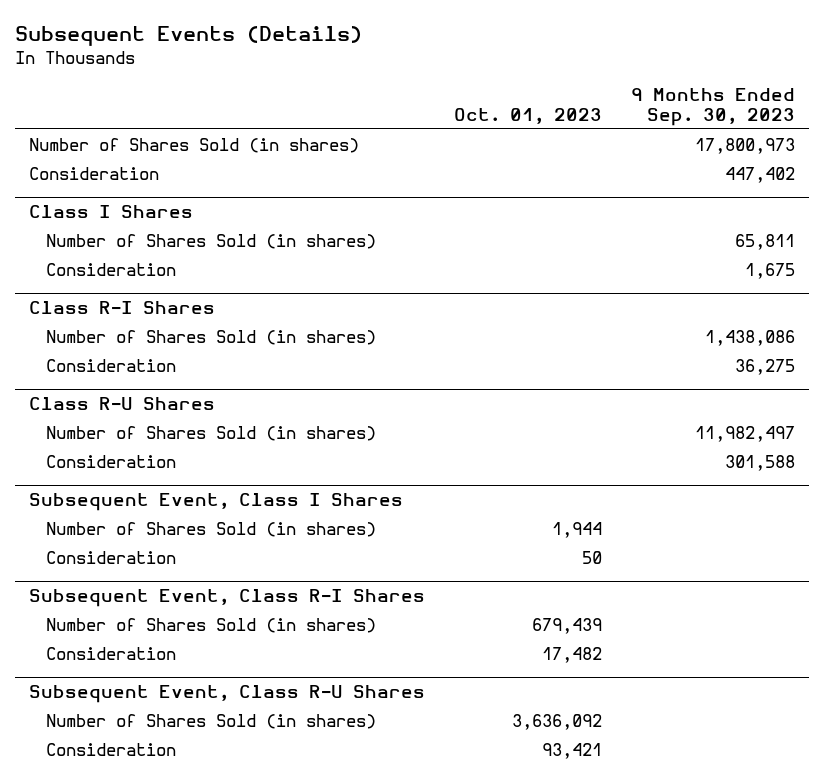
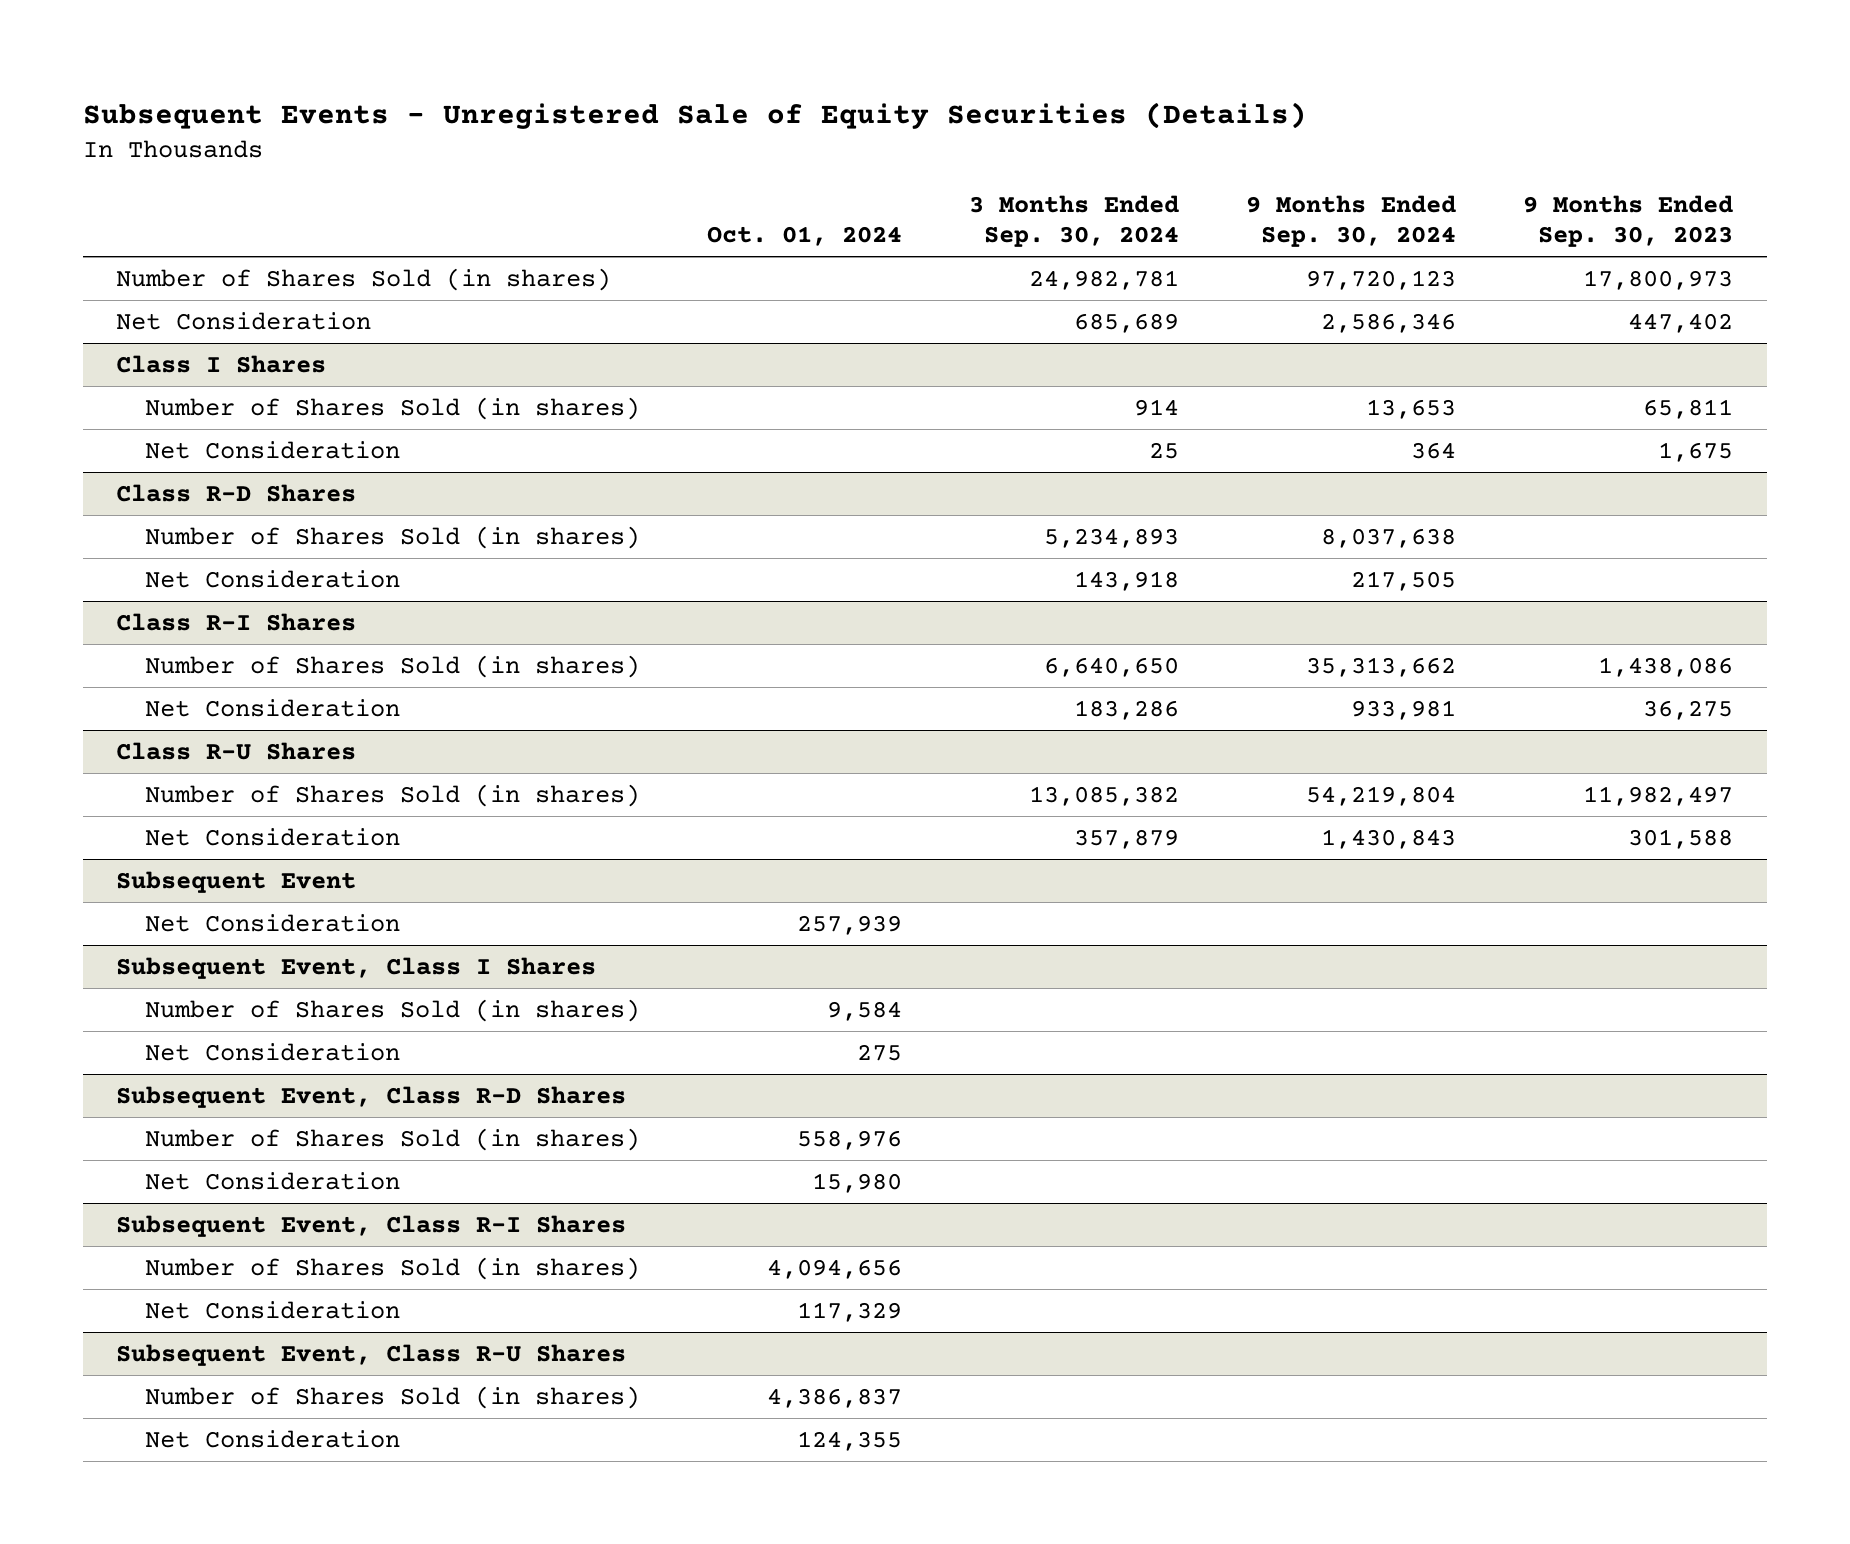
[15,26,363,47] Subsequent Events (Details) -> [82,101,1307,129] Subsequent Events - Unregistered Sale of Equity Securities (Details)
[454,107,603,124] Oct. 01, 2023 -> none
none -> [707,226,903,247] Oct. 01, 2024
none -> [969,194,1180,248] 3 Months Ended Sep. 30, 2024
none -> [1246,194,1457,248] 9 Months Ended Sep. 30, 2024
[29,166,160,180] Consideration -> [116,311,372,330] Net Consideration
[45,262,176,276] Consideration -> [145,440,401,459] Net Consideration
none -> [116,483,357,502] Class R-D Shares
none -> [145,525,641,549] Number of Shares Sold (in shares)
none -> [145,569,401,588] Net Consideration
[45,358,176,372] Consideration -> [145,698,401,717] Net Consideration
[45,454,176,468] Consideration -> [145,827,401,846] Net Consideration
none -> [116,870,357,893] Subsequent Event
none -> [145,913,401,932] Net Consideration
[45,550,176,564] Consideration -> [145,1042,401,1061] Net Consideration
none -> [116,1085,627,1108] Subsequent Event, Class R-D Shares
none -> [145,1127,641,1151] Number of Shares Sold (in shares)
none -> [145,1171,401,1190] Net Consideration
[45,646,176,660] Consideration -> [145,1300,401,1319] Net Consideration
[45,742,176,756] Consideration -> [145,1429,401,1448] Net Consideration

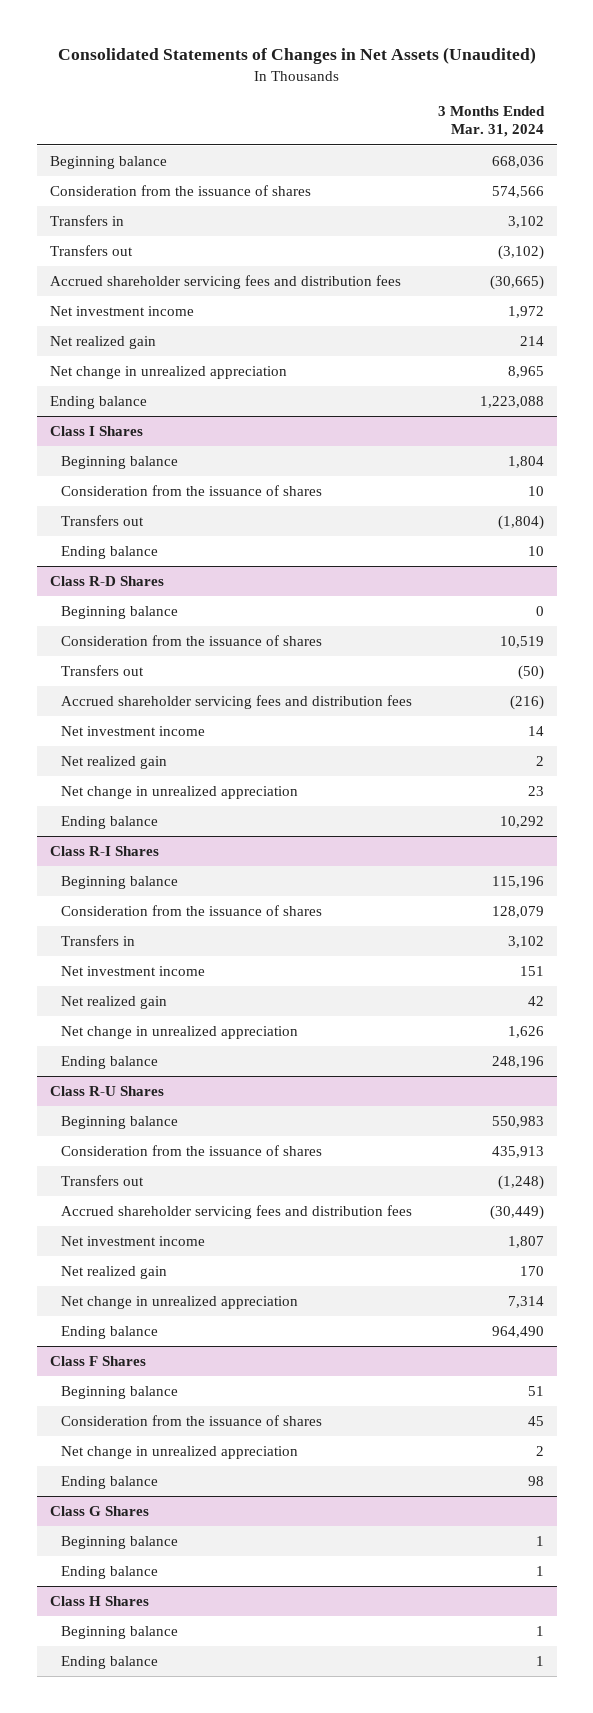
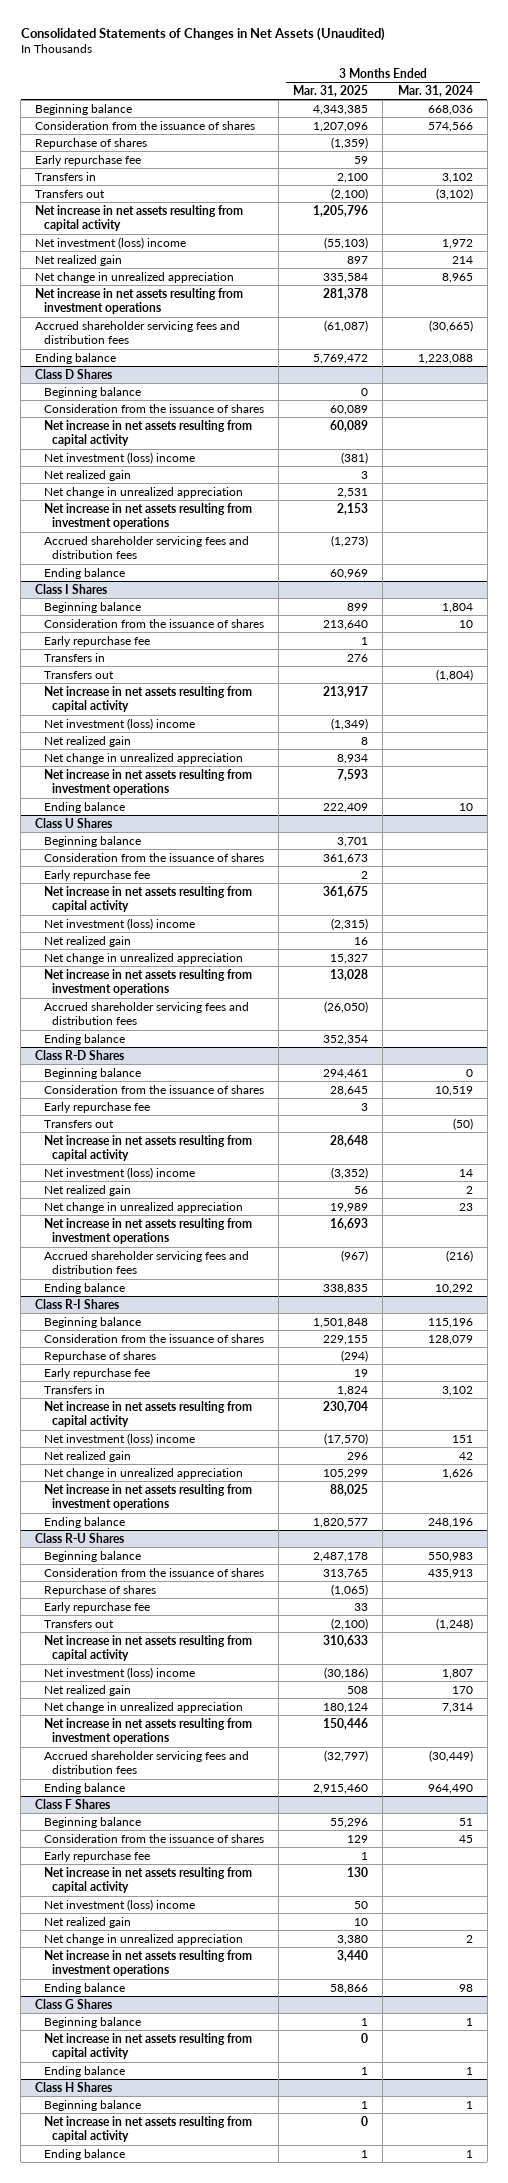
none -> [293,84,369,97] Mar. 31, 2025
none -> [35,137,148,149] Repurchase of shares
none -> [35,154,142,166] Early repurchase fee
none -> [35,204,244,232] Net increase in net assets resulting from capital activity
[49,306,194,317] Net investment income -> [35,236,187,249] Net investment (loss) income
none -> [35,287,244,315] Net increase in net assets resulting from investment operations
[49,275,401,290] Accrued shareholder servicing fees and distribution fees -> [35,320,241,345] Accrued shareholder servicing fees and distribution fees
none -> [35,368,113,379] Class D Shares
none -> [43,386,141,398] Beginning balance
none -> [43,403,264,413] Consideration from the issuance of shares
none -> [43,419,252,447] Net increase in net assets resulting from capital activity
none -> [43,451,195,464] Net investment (loss) income
none -> [43,469,131,481] Net realized gain
none -> [43,486,243,498] Net change in unrealized appreciation
none -> [43,502,252,530] Net increase in net assets resulting from investment operations
none -> [43,535,249,560] Accrued shareholder servicing fees and distribution fees
none -> [43,567,125,579] Ending balance
none -> [43,635,150,647] Early repurchase fee
none -> [43,652,105,662] Transfers in
none -> [43,685,252,713] Net increase in net assets resulting from capital activity
none -> [43,717,195,730] Net investment (loss) income
none -> [43,735,131,747] Net realized gain
none -> [43,752,243,764] Net change in unrealized appreciation
none -> [43,768,252,796] Net increase in net assets resulting from investment operations
none -> [35,817,113,828] Class U Shares
none -> [43,835,141,847] Beginning balance
none -> [43,852,264,862] Consideration from the issuance of shares
none -> [43,869,150,881] Early repurchase fee
none -> [43,885,252,913] Net increase in net assets resulting from capital activity
none -> [43,917,195,930] Net investment (loss) income
none -> [43,935,131,947] Net realized gain
none -> [43,952,243,964] Net change in unrealized appreciation
none -> [43,968,252,996] Net increase in net assets resulting from investment operations
none -> [43,1001,249,1026] Accrued shareholder servicing fees and distribution fees
none -> [43,1033,125,1045] Ending balance
none -> [43,1101,150,1113] Early repurchase fee
none -> [43,1134,252,1162] Net increase in net assets resulting from capital activity
[61,726,206,737] Net investment income -> [43,1166,195,1179] Net investment (loss) income
none -> [43,1217,252,1245] Net increase in net assets resulting from investment operations
[61,695,413,710] Accrued shareholder servicing fees and distribution fees -> [43,1250,249,1275] Accrued shareholder servicing fees and distribution fees
none -> [43,1350,156,1362] Repurchase of shares
none -> [43,1367,150,1379] Early repurchase fee
none -> [43,1400,252,1428] Net increase in net assets resulting from capital activity
[61,966,206,977] Net investment income -> [43,1432,195,1445] Net investment (loss) income
none -> [43,1483,252,1511] Net increase in net assets resulting from investment operations
none -> [43,1584,156,1596] Repurchase of shares
none -> [43,1601,150,1613] Early repurchase fee
none -> [43,1634,252,1662] Net increase in net assets resulting from capital activity
[61,1236,206,1247] Net investment income -> [43,1666,195,1679] Net investment (loss) income
none -> [43,1717,252,1745] Net increase in net assets resulting from investment operations
[61,1205,413,1220] Accrued shareholder servicing fees and distribution fees -> [43,1750,249,1775] Accrued shareholder servicing fees and distribution fees
none -> [43,1850,150,1862] Early repurchase fee
none -> [43,1866,252,1894] Net increase in net assets resulting from capital activity
none -> [43,1898,195,1911] Net investment (loss) income
none -> [43,1916,131,1928] Net realized gain
none -> [43,1949,252,1977] Net increase in net assets resulting from investment operations
none -> [43,2032,252,2060] Net increase in net assets resulting from capital activity
none -> [43,2115,252,2143] Net increase in net assets resulting from capital activity

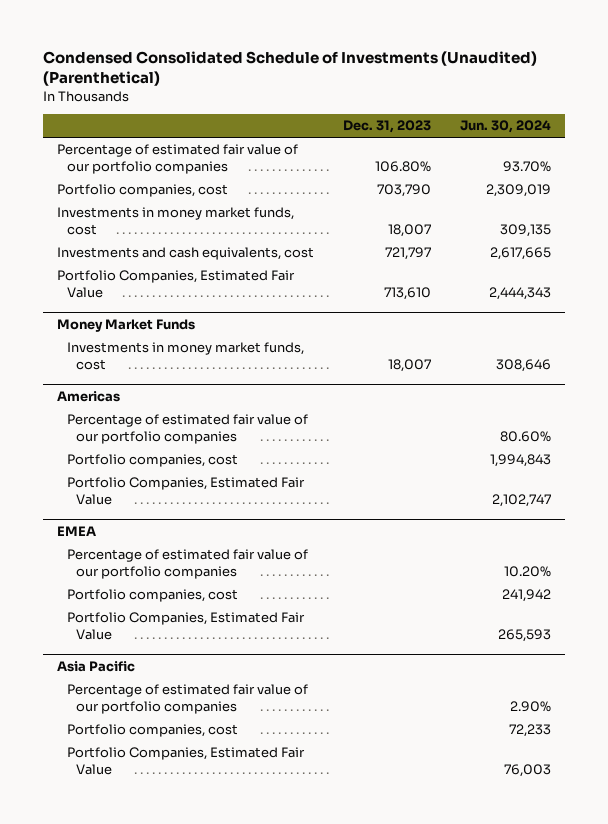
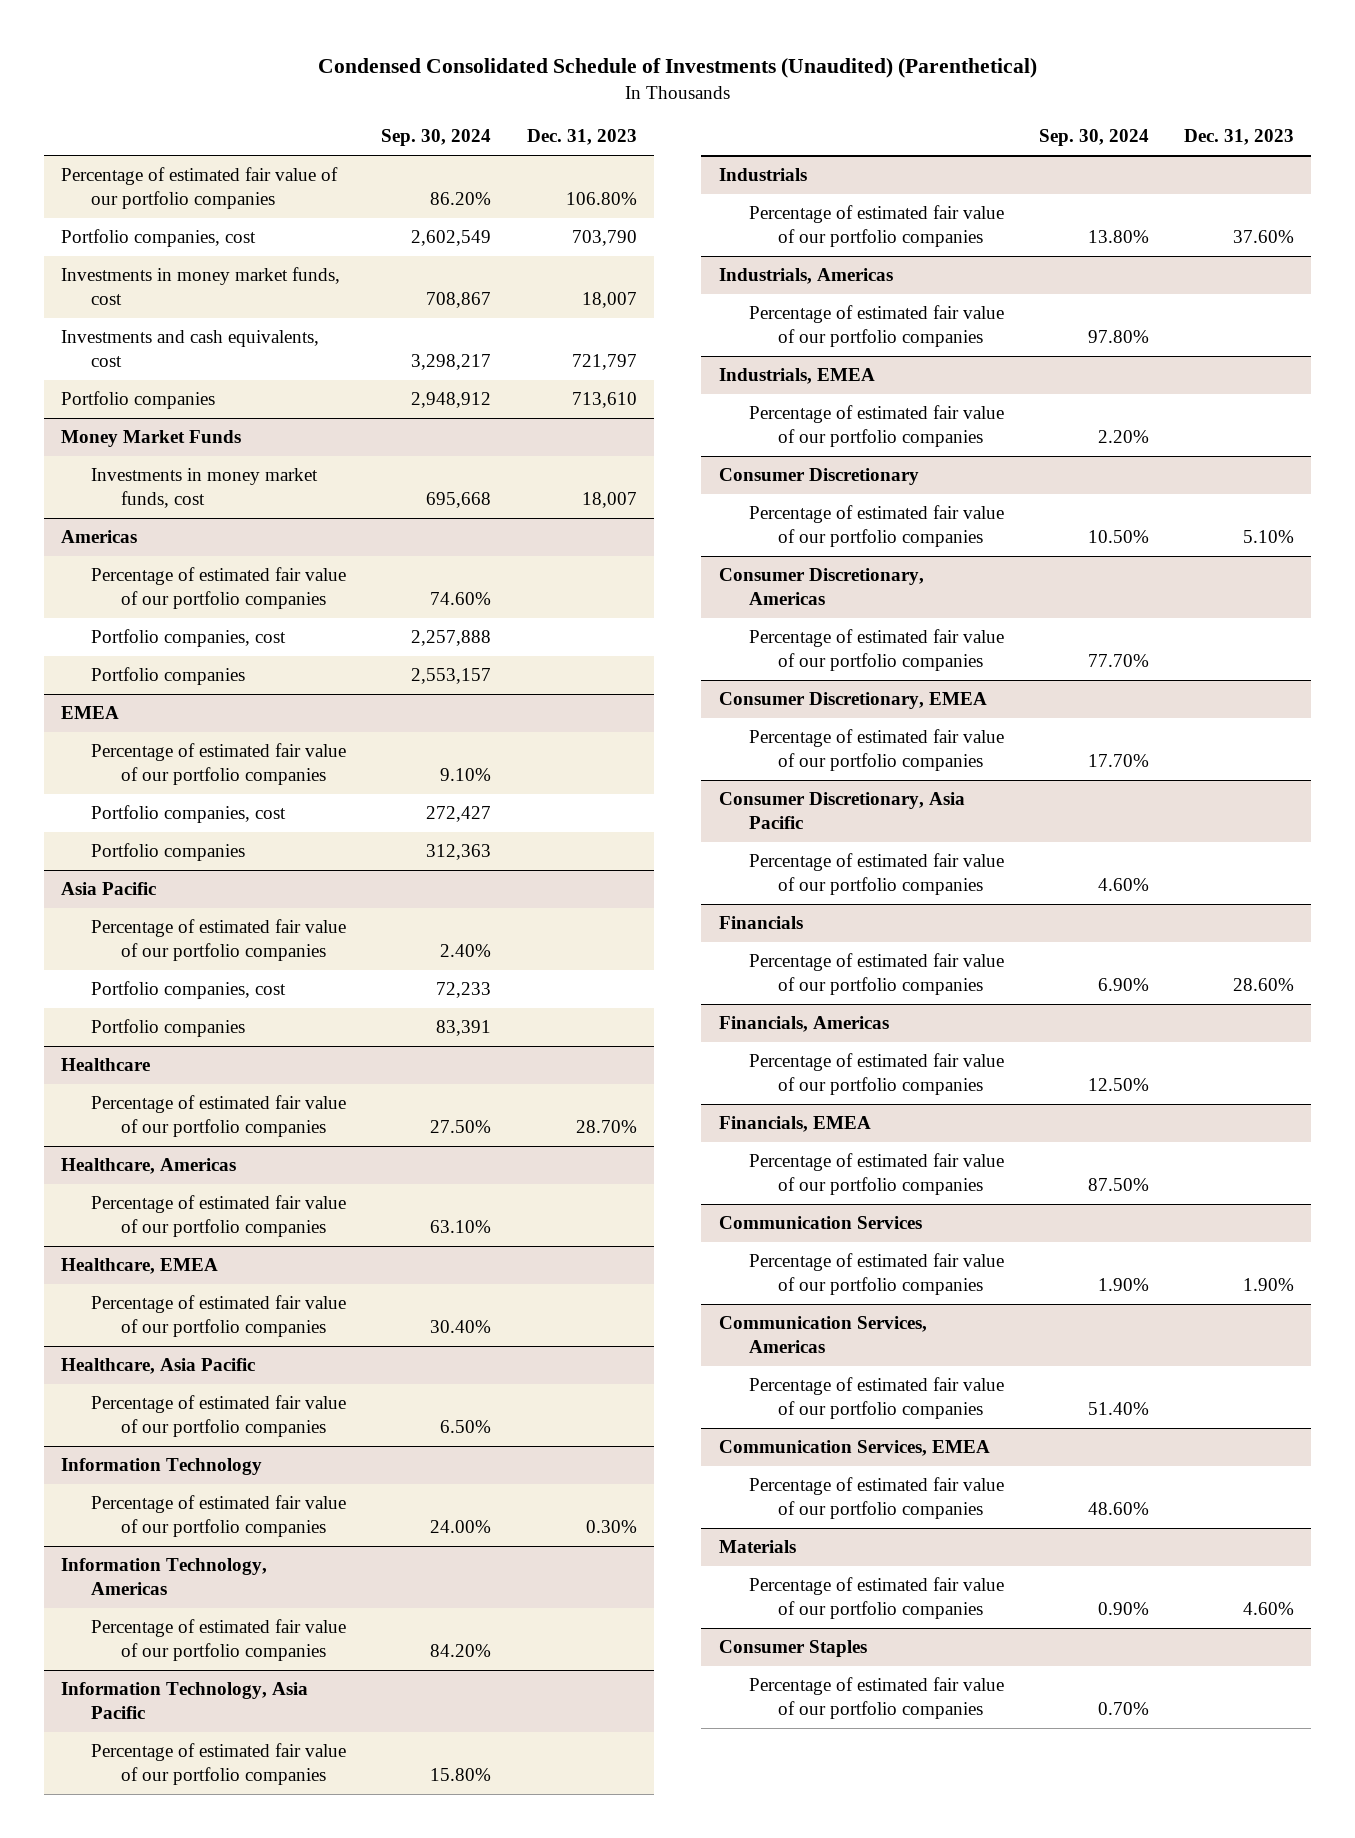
[459,120,551,134] Jun. 30, 2024 -> none
none -> [381,129,492,147] Sep. 30, 2024
[57,270,296,298] Portfolio Companies, Estimated Fair Value -> [61,391,216,410] Portfolio companies
[66,477,305,505] Portfolio Companies, Estimated Fair Value -> [91,667,246,686] Portfolio companies
[66,612,305,640] Portfolio Companies, Estimated Fair Value -> [91,843,246,862] Portfolio companies
[66,747,305,775] Portfolio Companies, Estimated Fair Value -> [91,1019,246,1038] Portfolio companies
none -> [61,1058,151,1072] Healthcare
none -> [91,1095,347,1138] Percentage of estimated fair value of our portfolio companies
none -> [61,1158,237,1175] Healthcare, Americas
none -> [91,1195,347,1238] Percentage of estimated fair value of our portfolio companies
none -> [61,1258,219,1275] Healthcare, EMEA
none -> [91,1295,347,1338] Percentage of estimated fair value of our portfolio companies
none -> [61,1358,256,1375] Healthcare, Asia Pacific
none -> [91,1395,347,1438] Percentage of estimated fair value of our portfolio companies
none -> [61,1458,263,1476] Information Technology
none -> [91,1495,347,1538] Percentage of estimated fair value of our portfolio companies
none -> [61,1558,268,1596] Information Technology, Americas
none -> [91,1619,347,1662] Percentage of estimated fair value of our portfolio companies
none -> [61,1682,309,1720] Information Technology, Asia Pacific
none -> [91,1743,347,1786] Percentage of estimated fair value of our portfolio companies
none -> [718,168,807,182] Industrials
none -> [748,205,1004,248] Percentage of estimated fair value of our portfolio companies
none -> [718,268,893,285] Industrials, Americas
none -> [748,305,1004,348] Percentage of estimated fair value of our portfolio companies
none -> [718,368,875,385] Industrials, EMEA
none -> [748,405,1004,448] Percentage of estimated fair value of our portfolio companies
none -> [718,468,919,486] Consumer Discretionary
none -> [748,505,1004,548] Percentage of estimated fair value of our portfolio companies
none -> [718,568,924,606] Consumer Discretionary, Americas
none -> [748,629,1004,672] Percentage of estimated fair value of our portfolio companies
none -> [718,692,987,710] Consumer Discretionary, EMEA
none -> [748,729,1004,772] Percentage of estimated fair value of our portfolio companies
none -> [718,792,965,830] Consumer Discretionary, Asia Pacific
none -> [748,853,1004,896] Percentage of estimated fair value of our portfolio companies
none -> [718,916,803,930] Financials
none -> [748,953,1004,996] Percentage of estimated fair value of our portfolio companies
none -> [718,1016,889,1033] Financials, Americas
none -> [748,1053,1004,1096] Percentage of estimated fair value of our portfolio companies
none -> [718,1116,871,1133] Financials, EMEA
none -> [748,1153,1004,1196] Percentage of estimated fair value of our portfolio companies
none -> [718,1216,922,1230] Communication Services
none -> [748,1253,1004,1296] Percentage of estimated fair value of our portfolio companies
none -> [718,1316,927,1354] Communication Services, Americas
none -> [748,1377,1004,1420] Percentage of estimated fair value of our portfolio companies
none -> [718,1440,990,1457] Communication Services, EMEA
none -> [748,1477,1004,1520] Percentage of estimated fair value of our portfolio companies
none -> [718,1540,796,1554] Materials
none -> [748,1577,1004,1620] Percentage of estimated fair value of our portfolio companies
none -> [718,1640,867,1658] Consumer Staples
none -> [748,1677,1004,1720] Percentage of estimated fair value of our portfolio companies

